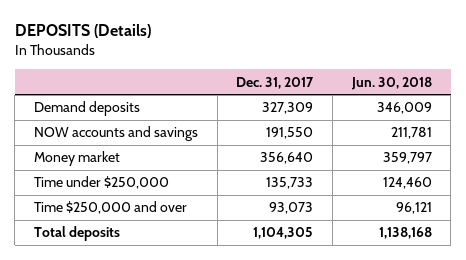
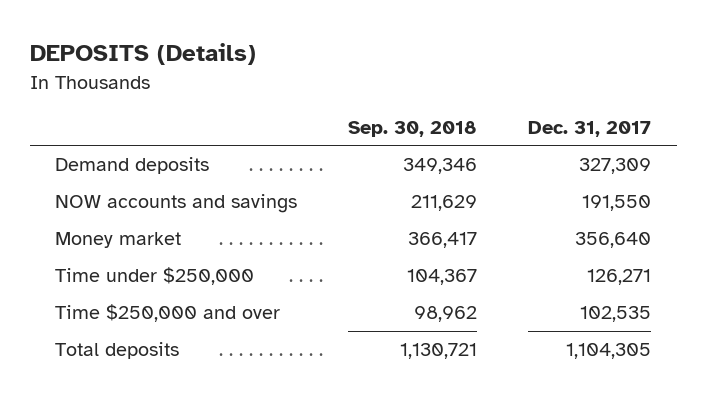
[350,76,432,90] Jun. 30, 2018 -> none
none -> [348,120,478,137] Sep. 30, 2018
[266,177,314,190] 135,733 -> [587,269,652,286] 126,271
[269,202,314,215] 93,073 -> [580,306,652,323] 102,535

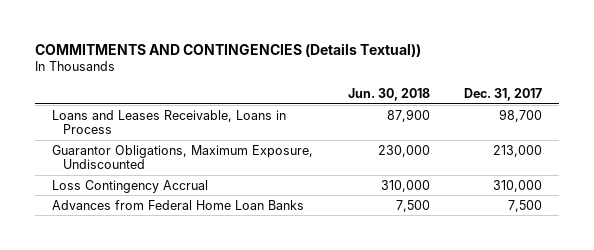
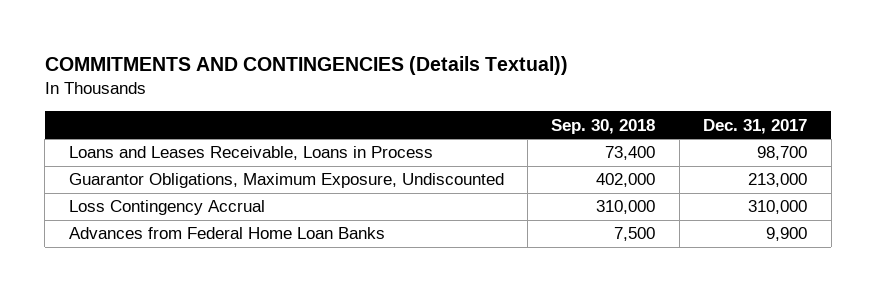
[347,88,430,102] Jun. 30, 2018 -> none
none -> [551,118,656,134] Sep. 30, 2018
[507,199,542,212] 7,500 -> [766,227,808,242] 9,900

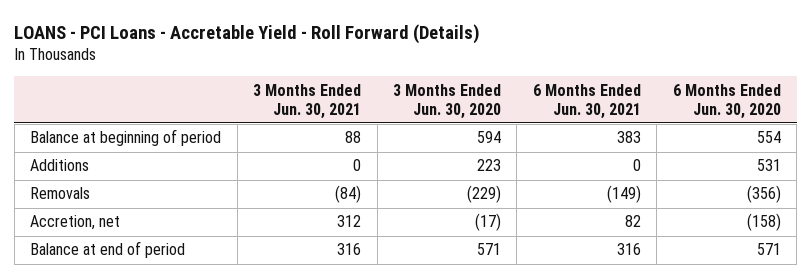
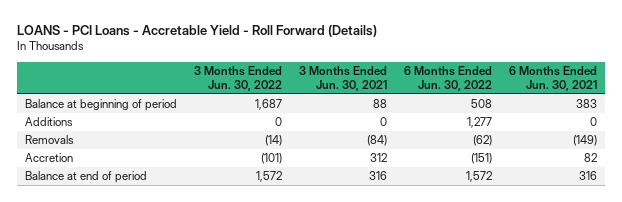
[392,83,501,119] 3 Months Ended Jun. 30, 2020 -> none
[672,83,781,119] 6 Months Ended Jun. 30, 2020 -> none
none -> [194,66,283,91] 3 Months Ended Jun. 30, 2022
none -> [403,66,492,91] 6 Months Ended Jun. 30, 2022
[30,215,121,231] Accretion, net -> [25,153,74,163] Accretion

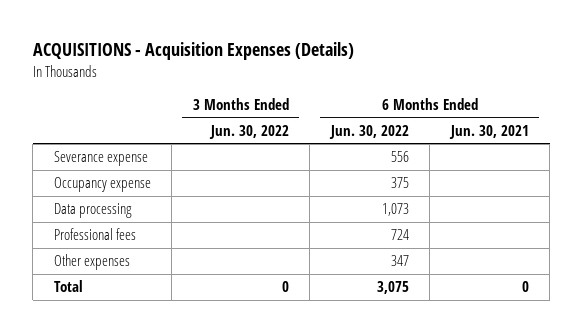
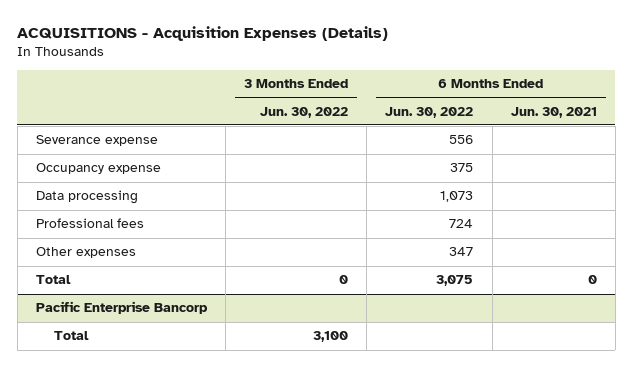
none -> [35,301,208,315] Pacific Enterprise Bancorp
none -> [53,331,89,341] Total

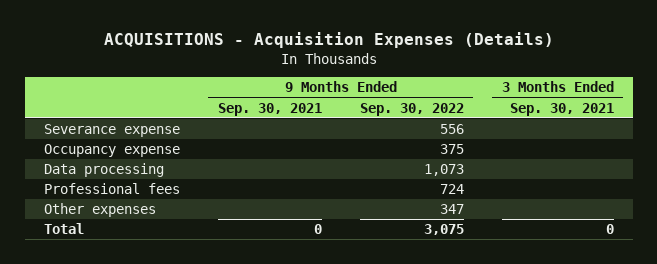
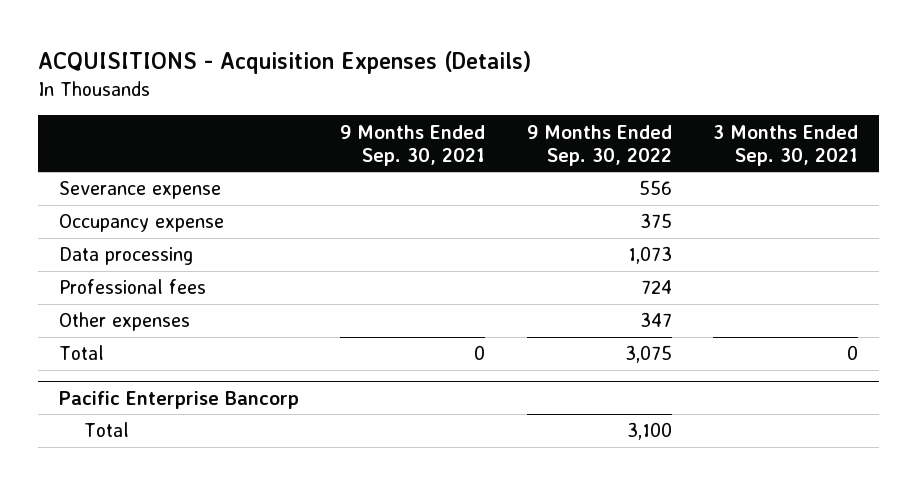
none -> [58,390,299,409] Pacific Enterprise Bancorp
none -> [83,422,129,438] Total

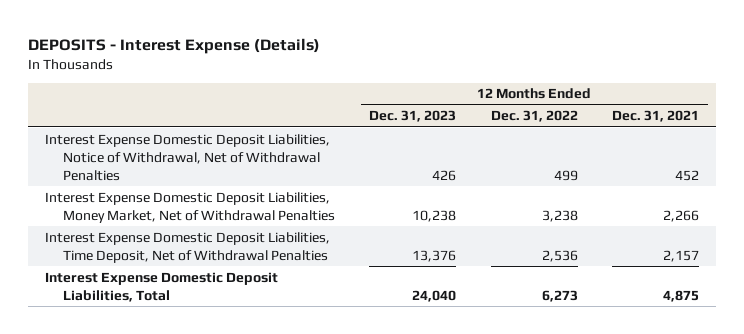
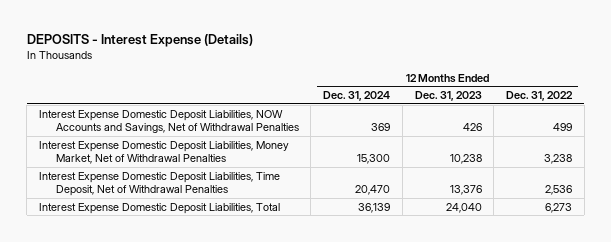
[611,110,699,123] Dec. 31, 2021 -> none
none -> [323,91,391,102] Dec. 31, 2024
[45,133,331,181] Interest Expense Domestic Deposit Liabilities, Notice of Withdrawal, Net of Withdrawal Penalties -> [38,109,299,134] Interest Expense Domestic Deposit Liabilities, NOW Accounts and Savings, Net of Withdrawal Penalties

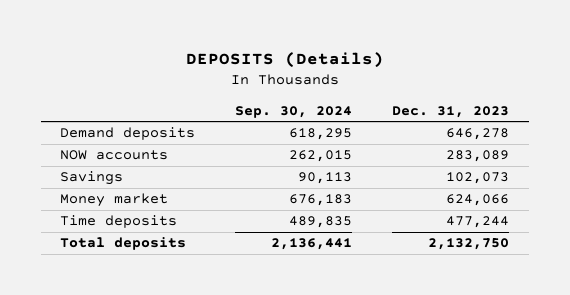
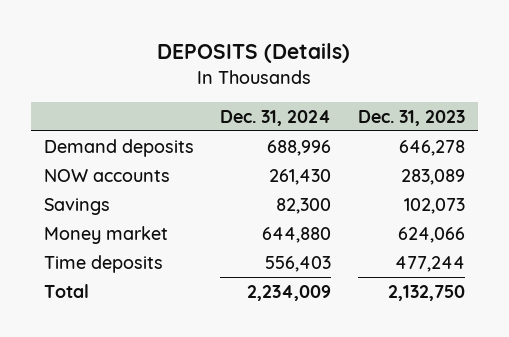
[235,105,353,118] Sep. 30, 2024 -> none
none -> [220,109,332,126] Dec. 31, 2024
[60,237,187,251] Total deposits -> [44,283,90,298] Total

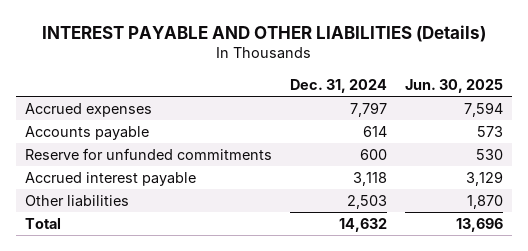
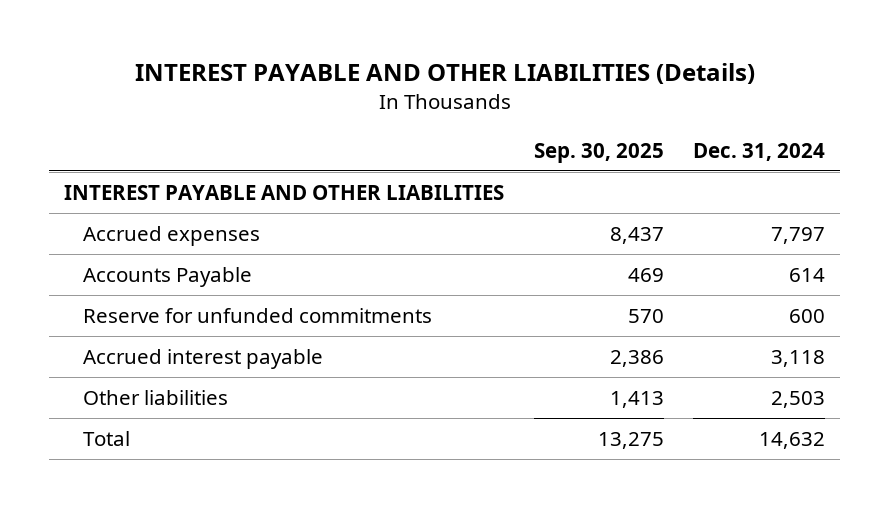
[405,78,504,93] Jun. 30, 2025 -> none
none -> [533,142,664,163] Sep. 30, 2025
none -> [63,184,504,200] INTEREST PAYABLE AND OTHER LIABILITIES
[24,125,149,140] Accounts payable -> [83,266,253,287] Accounts Payable

